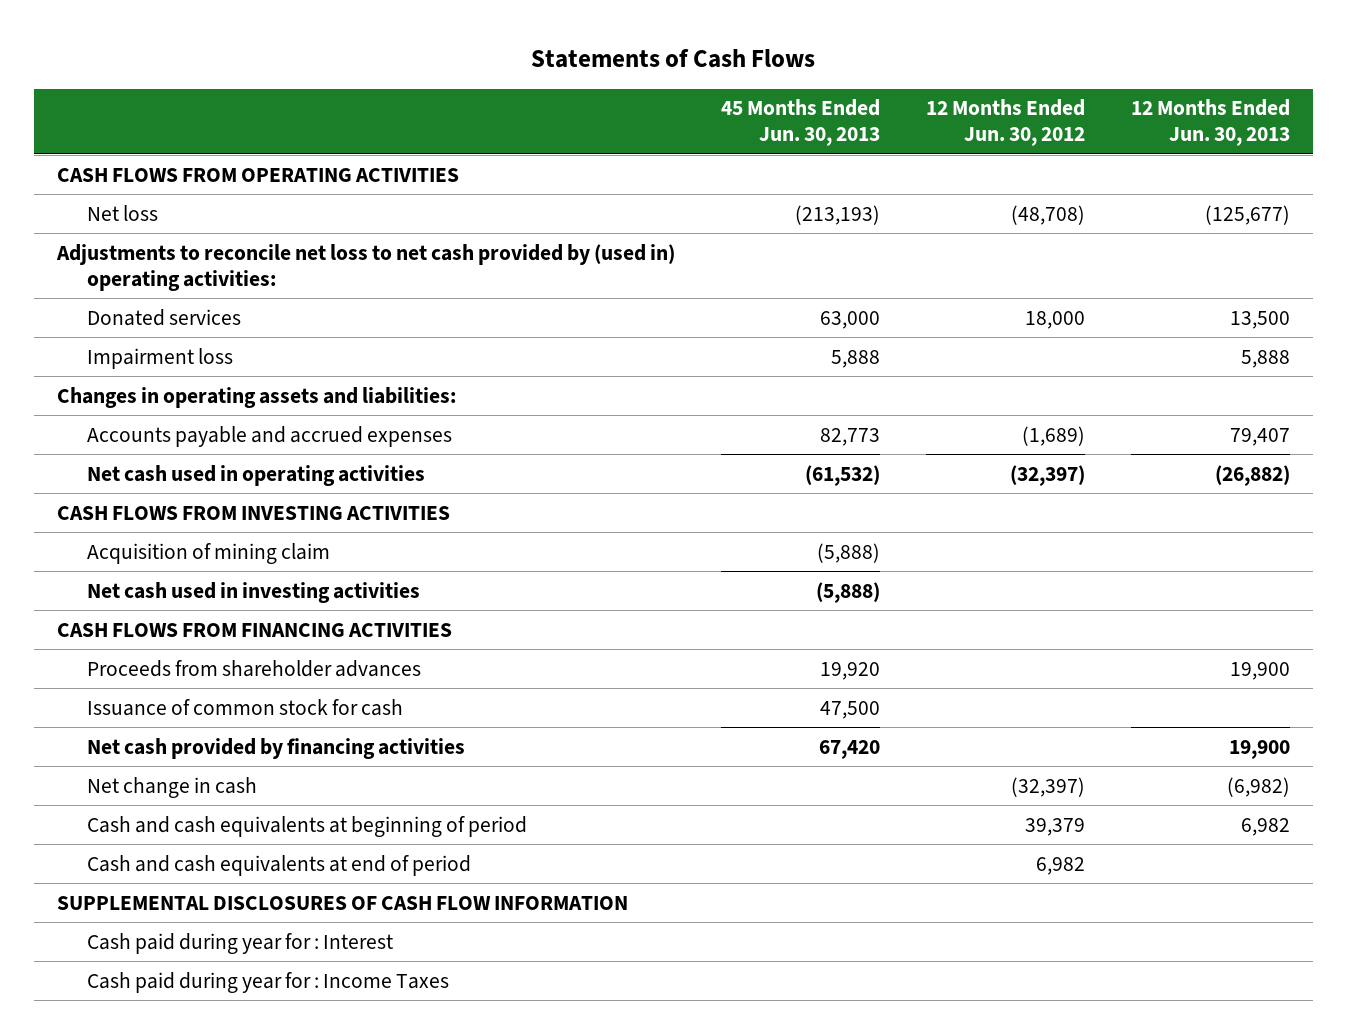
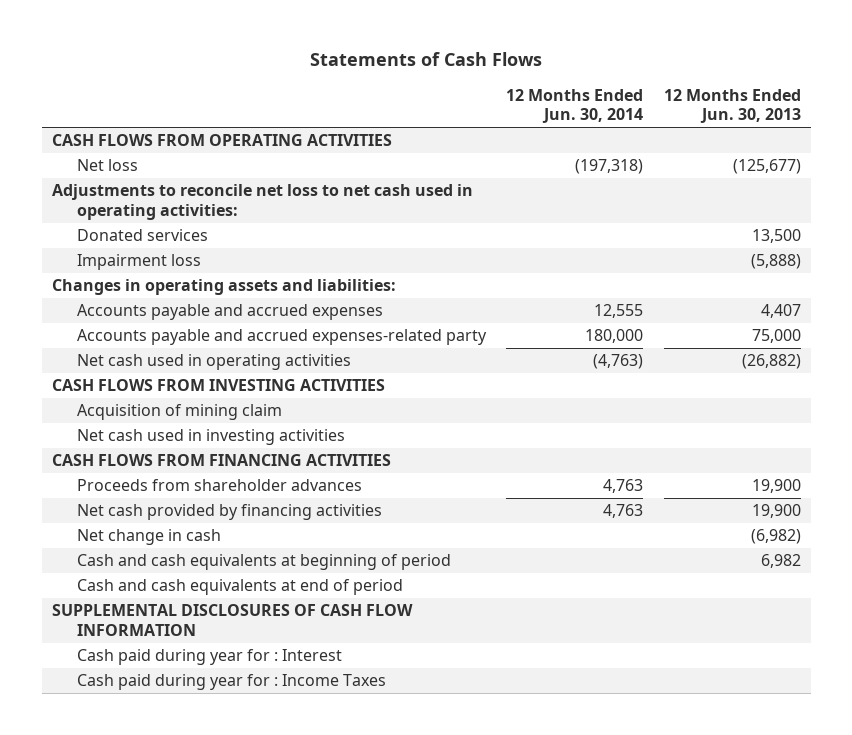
[720,99,880,147] 45 Months Ended Jun. 30, 2013 -> none
[925,99,1085,147] 12 Months Ended Jun. 30, 2012 -> none
none -> [506,88,644,124] 12 Months Ended Jun. 30, 2014
[55,243,675,291] Adjustments to reconcile net loss to net cash provided by (used in) operating activities: -> [51,184,473,221] Adjustments to reconcile net loss to net cash used in operating activities:
[1240,349,1290,368] 5,888 -> [750,254,801,270] (5,888)
[1229,427,1290,446] 79,407 -> [760,304,801,319] 4,407
none -> [77,329,488,346] Accounts payable and accrued expenses-related party
[87,698,404,716] Issuance of common stock for cash -> none

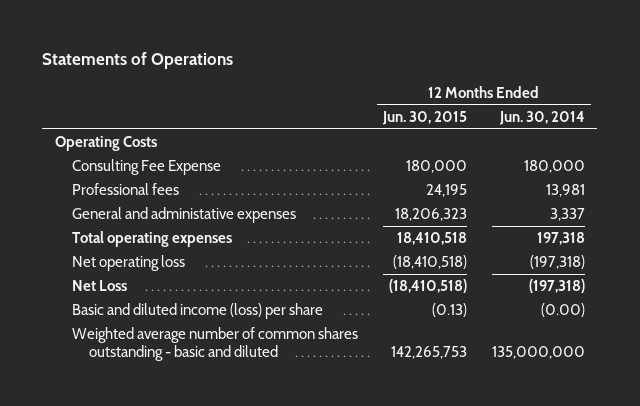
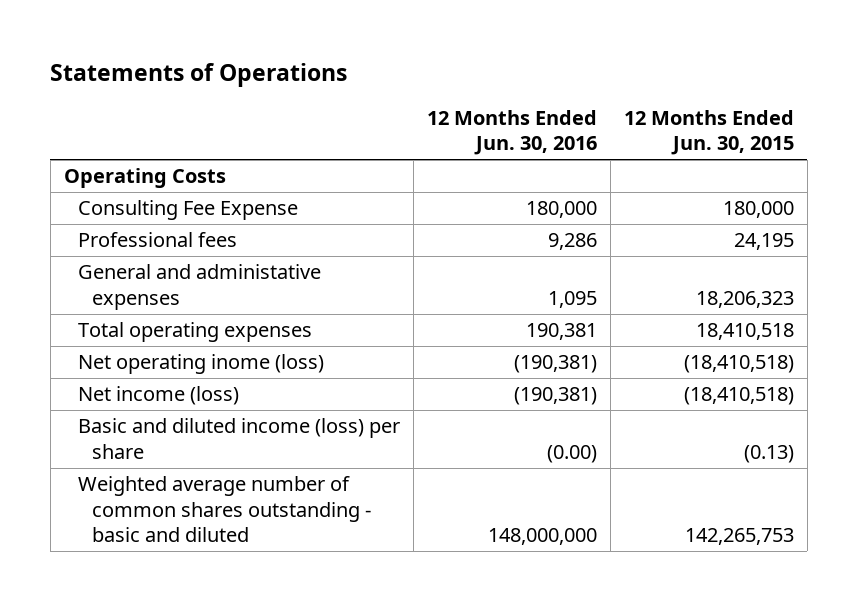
[498,110,585,125] Jun. 30, 2014 -> none
none -> [426,110,597,156] 12 Months Ended Jun. 30, 2016
[71,255,185,272] Net operating loss -> [77,354,324,375] Net operating inome (loss)
[71,280,127,292] Net Loss -> [77,386,239,406] Net income (loss)

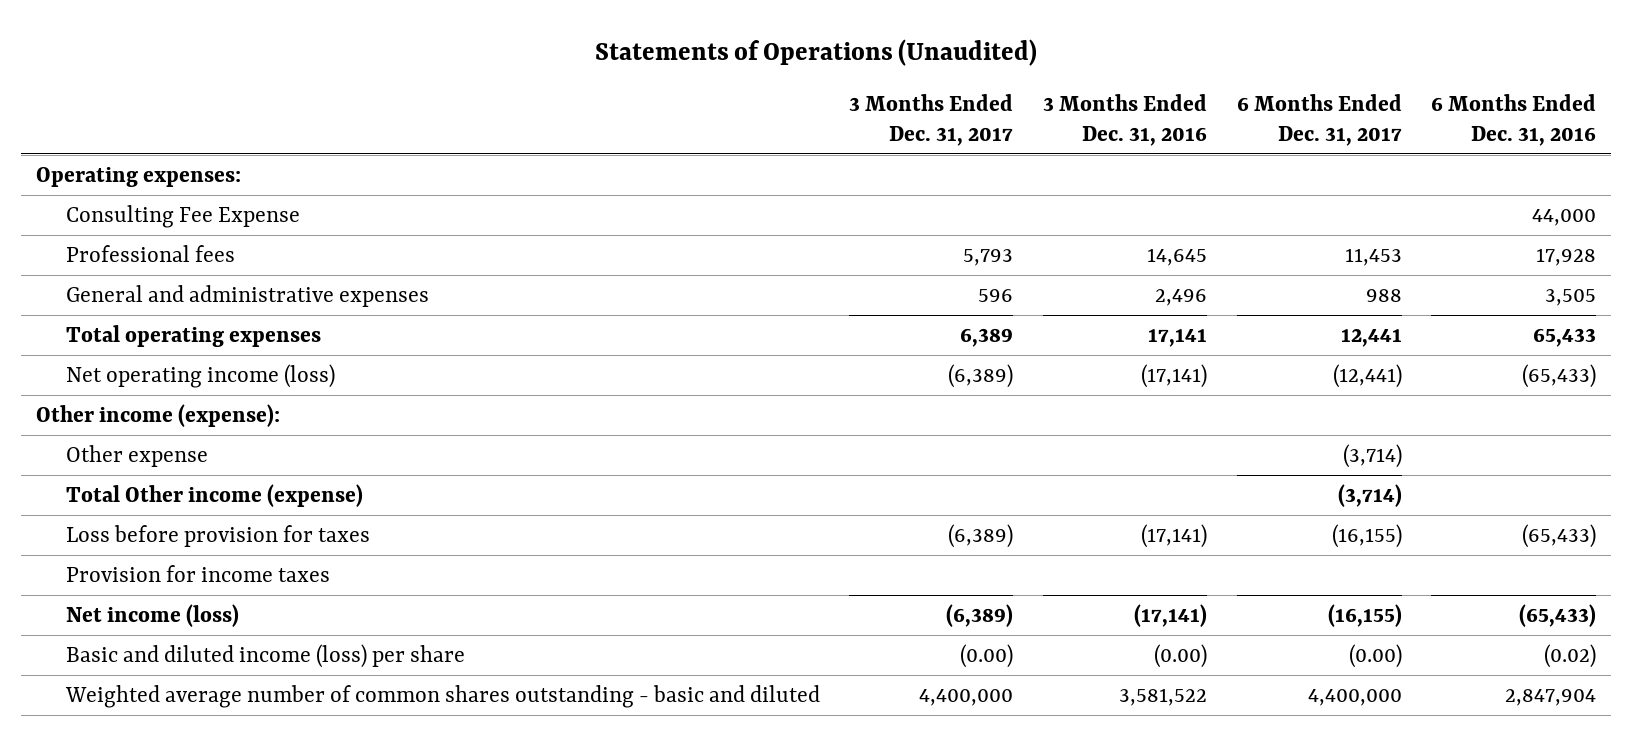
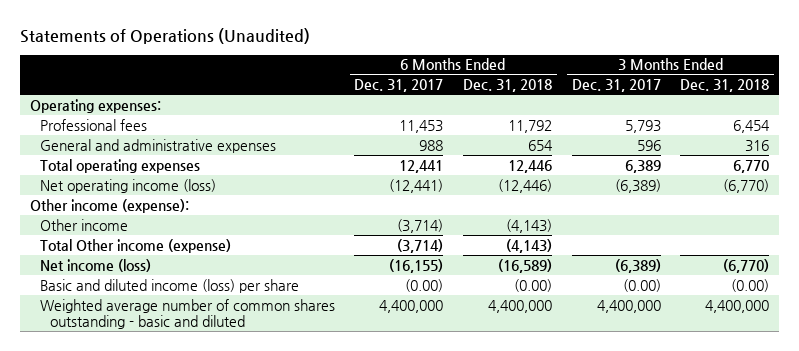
[1043,94,1208,147] 3 Months Ended Dec. 31, 2016 -> none
[1431,94,1597,147] 6 Months Ended Dec. 31, 2016 -> none
none -> [463,79,553,93] Dec. 31, 2018
none -> [680,79,770,93] Dec. 31, 2018
[65,204,300,228] Consulting Fee Expense -> none
[65,444,208,467] Other expense -> [39,218,128,231] Other income
[65,524,370,547] Loss before provision for taxes -> none
[65,564,330,582] Provision for income taxes -> none

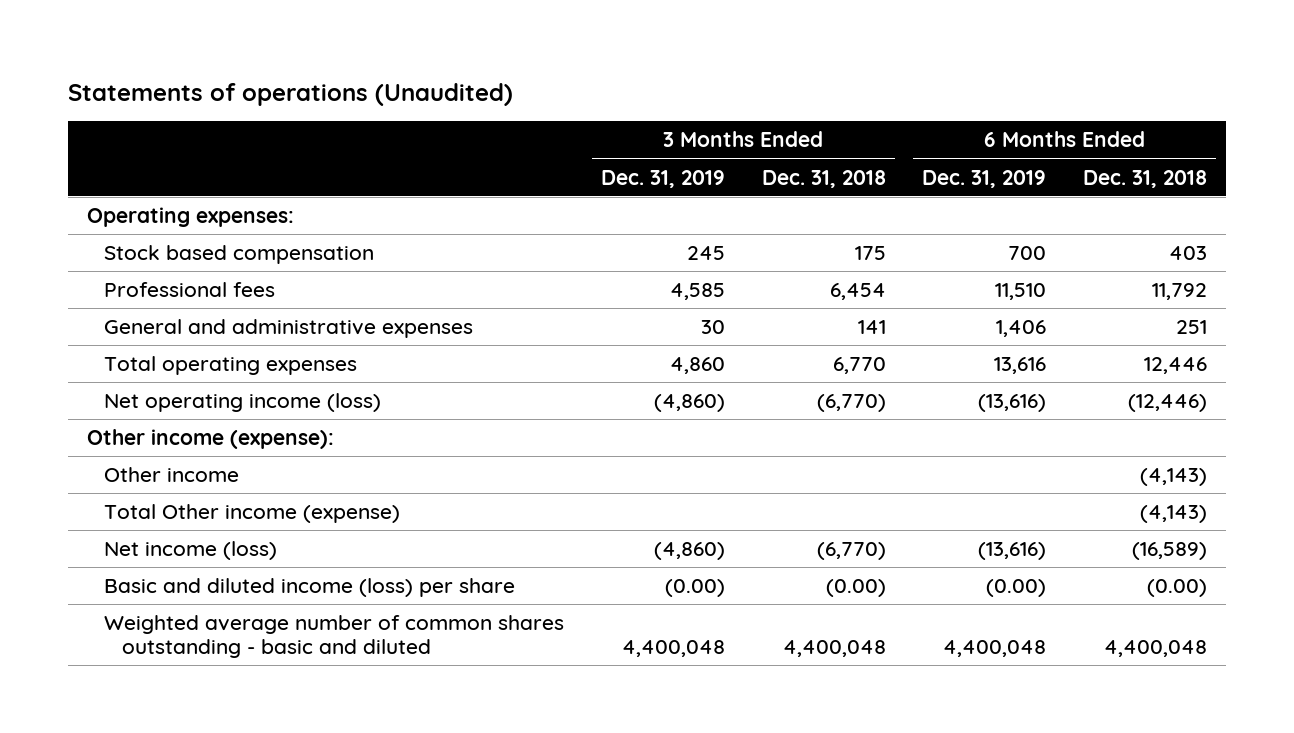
[20,28,311,45] Statements of Operations (Unaudited) -> [68,82,514,106] Statements of operations (Unaudited)
[354,79,444,93] Dec. 31, 2017 -> none
[571,79,661,93] Dec. 31, 2017 -> none
none -> [600,169,725,188] Dec. 31, 2019
none -> [922,169,1047,188] Dec. 31, 2019
none -> [104,244,375,264] Stock based compensation
[528,139,554,151] 654 -> [1176,319,1208,334] 251
[745,139,770,152] 316 -> [857,319,886,334] 141
[488,299,553,313] 4,400,000 -> [1104,639,1208,657] 4,400,048
[705,299,770,313] 4,400,000 -> [782,639,886,657] 4,400,048

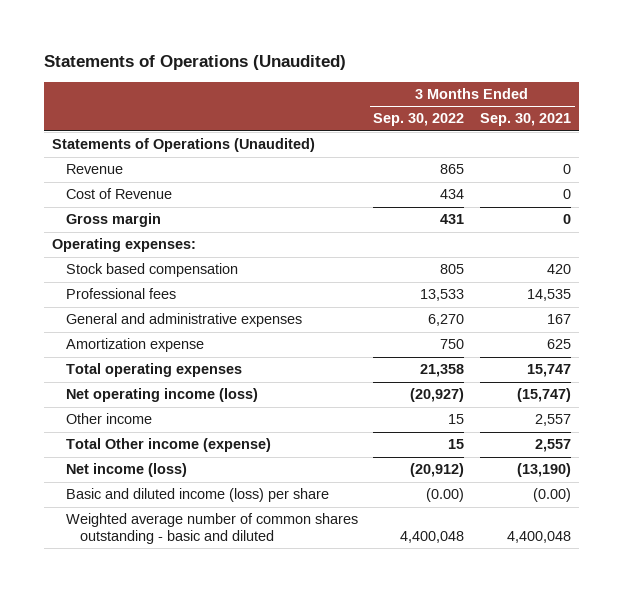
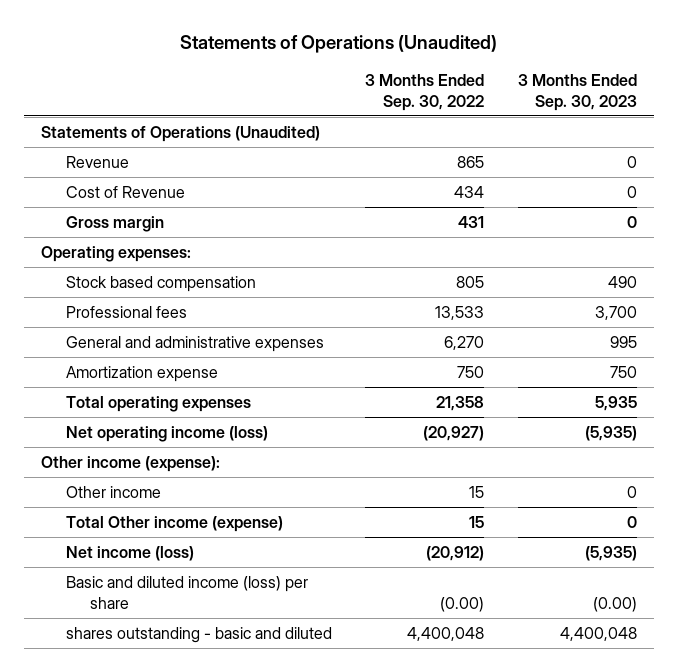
[479,113,571,127] Sep. 30, 2021 -> none
none -> [518,74,638,111] 3 Months Ended Sep. 30, 2023
none -> [40,455,220,472] Other income (expense):
[65,513,358,545] Weighted average number of common shares outstanding - basic and diluted -> [65,626,332,643] shares outstanding - basic and diluted

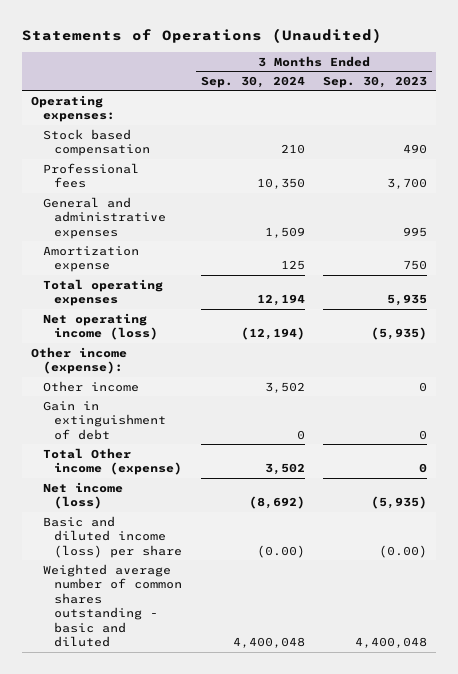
[365,74,485,111] 3 Months Ended Sep. 30, 2022 -> none
none -> [200,75,305,88] Sep. 30, 2024
[40,125,320,142] Statements of Operations (Unaudited) -> none
[65,155,129,168] Revenue -> none
[65,185,185,198] Cost of Revenue -> none
[65,215,164,232] Gross margin -> none
none -> [42,400,167,440] Gain in extinguishment of debt
[65,626,332,643] shares outstanding - basic and diluted -> [42,563,183,648] Weighted average number of common shares outstanding - basic and diluted

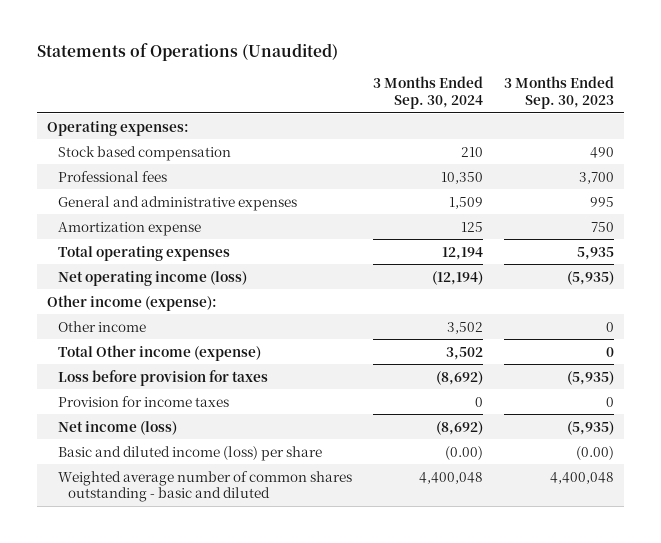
[42,400,167,440] Gain in extinguishment of debt -> none
none -> [57,369,268,386] Loss before provision for taxes
none -> [57,395,229,407] Provision for income taxes

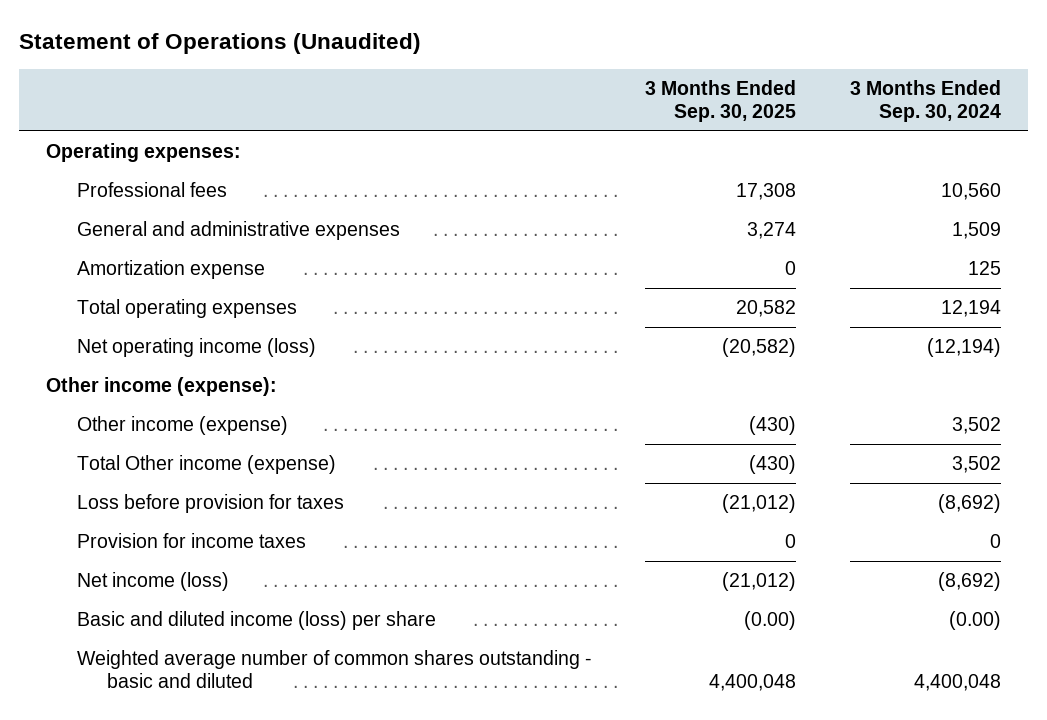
[36,43,338,62] Statements of Operations (Unaudited) -> [19,33,422,55] Statement of Operations (Unaudited)
[503,76,614,110] 3 Months Ended Sep. 30, 2023 -> none
none -> [645,79,797,123] 3 Months Ended Sep. 30, 2025
[57,145,231,161] Stock based compensation -> none
[440,171,483,184] 10,350 -> [941,182,1002,200] 10,560
[57,320,146,332] Other income -> [76,415,288,435] Other income (expense)

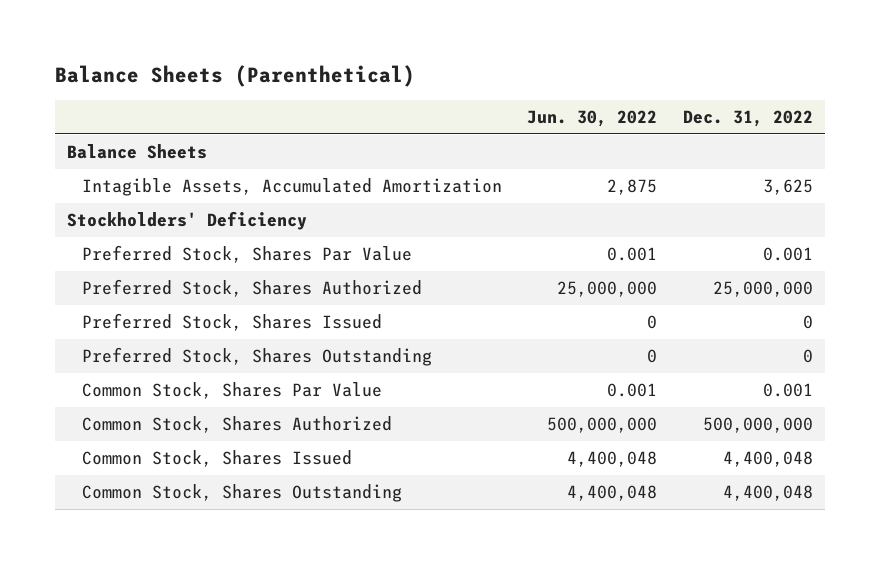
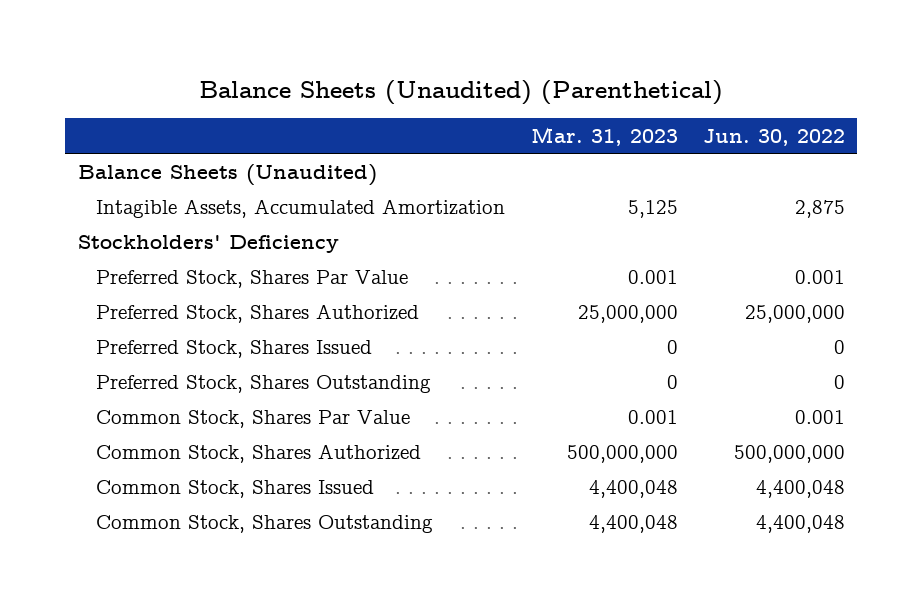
[54,65,415,88] Balance Sheets (Parenthetical) -> [199,79,724,105] Balance Sheets (Unaudited) (Parenthetical)
[682,109,813,127] Dec. 31, 2022 -> none
none -> [530,127,678,147] Mar. 31, 2023
[67,144,208,160] Balance Sheets -> [77,163,377,186] Balance Sheets (Unaudited)

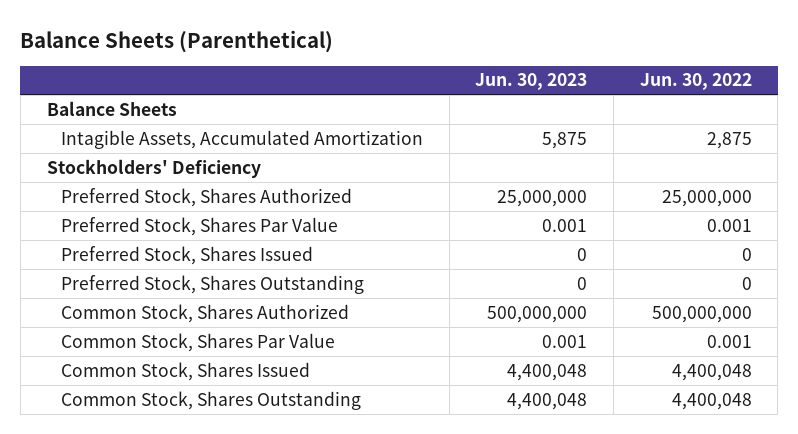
[199,79,724,105] Balance Sheets (Unaudited) (Parenthetical) -> [20,29,334,53] Balance Sheets (Parenthetical)
[530,127,678,147] Mar. 31, 2023 -> none
none -> [475,73,588,91] Jun. 30, 2023
[77,163,377,186] Balance Sheets (Unaudited) -> [46,100,177,116] Balance Sheets
[96,269,409,288] Preferred Stock, Shares Par Value -> [60,216,338,236] Preferred Stock, Shares Par Value
[96,409,411,428] Common Stock, Shares Par Value -> [60,332,335,352] Common Stock, Shares Par Value

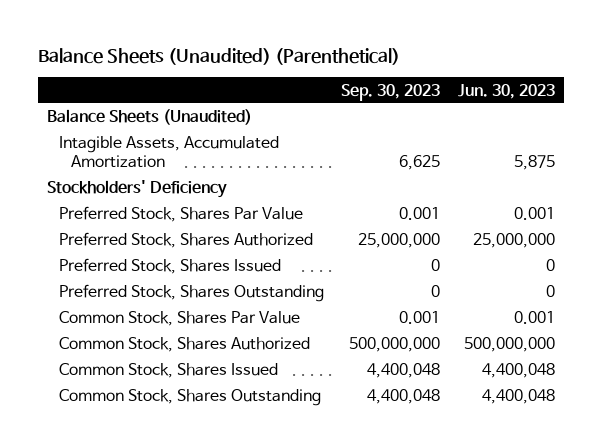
[20,29,334,53] Balance Sheets (Parenthetical) -> [38,47,401,65] Balance Sheets (Unaudited) (Parenthetical)
[639,73,752,91] Jun. 30, 2022 -> none
none -> [341,83,441,101] Sep. 30, 2023
[46,100,177,116] Balance Sheets -> [46,109,252,126] Balance Sheets (Unaudited)
[60,187,352,207] Preferred Stock, Shares Authorized -> [58,232,313,249] Preferred Stock, Shares Authorized
[60,303,349,323] Common Stock, Shares Authorized -> [58,337,310,353] Common Stock, Shares Authorized

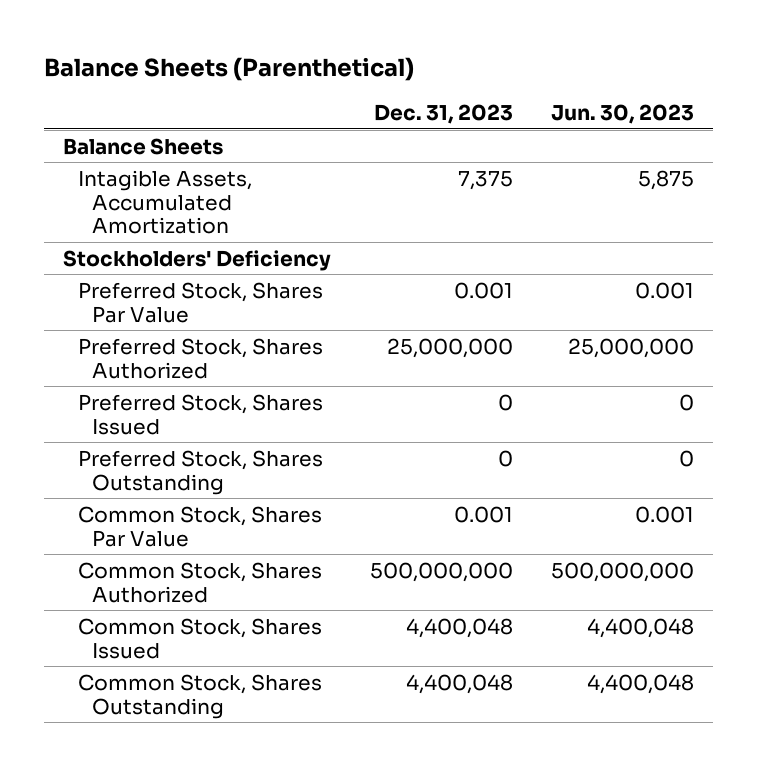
[38,47,401,65] Balance Sheets (Unaudited) (Parenthetical) -> [43,56,414,81] Balance Sheets (Parenthetical)
[341,83,441,101] Sep. 30, 2023 -> none
none -> [373,103,513,124] Dec. 31, 2023
[46,109,252,126] Balance Sheets (Unaudited) -> [63,137,224,155] Balance Sheets

